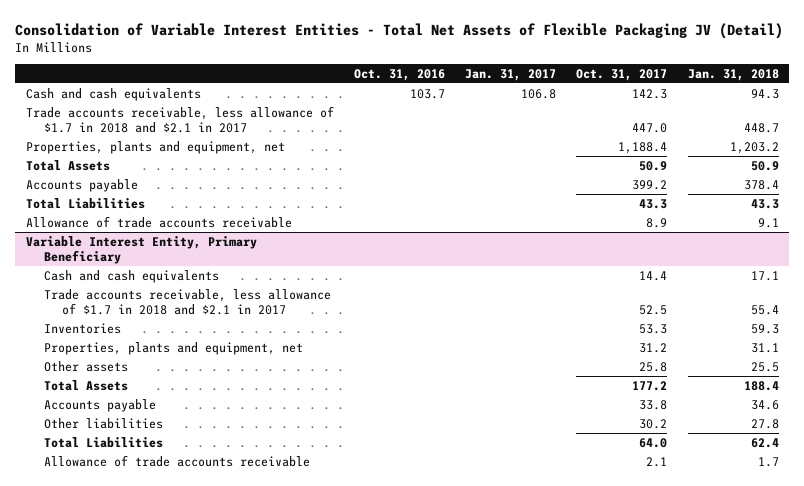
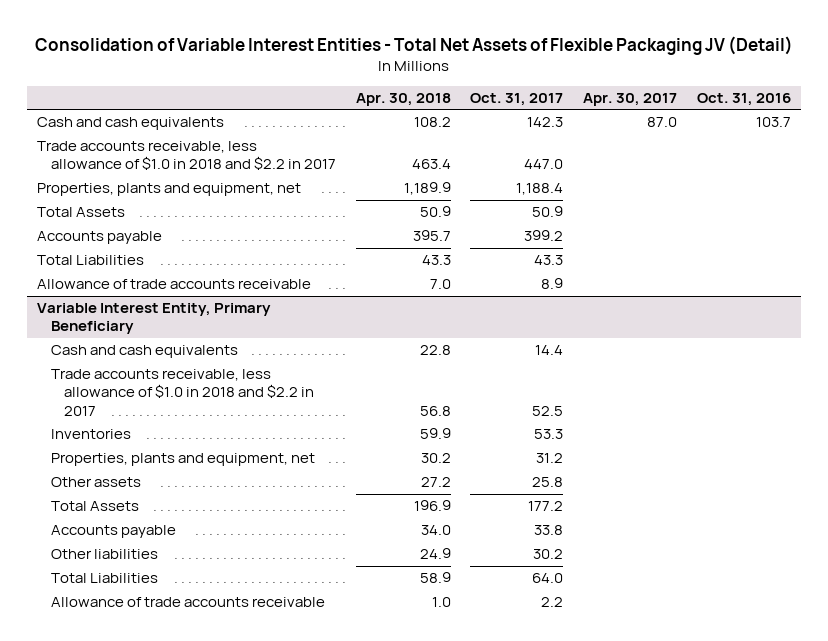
[465,68,557,81] Jan. 31, 2017 -> none
[687,68,779,81] Jan. 31, 2018 -> none
none -> [355,92,451,106] Apr. 30, 2018
none -> [582,92,677,106] Apr. 30, 2017
[25,105,334,133] Trade accounts receivable, less allowance of $1.7 in 2018 and $2.1 in 2017 -> [37,141,336,171] Trade accounts receivable, less allowance of $1.0 in 2018 and $2.2 in 2017
[43,288,331,315] Trade accounts receivable, less allowance of $1.7 in 2018 and $2.1 in 2017 -> [50,369,315,416] Trade accounts receivable, less allowance of $1.0 in 2018 and $2.2 in 2017
[646,456,668,467] 2.1 -> [541,597,564,608] 2.2

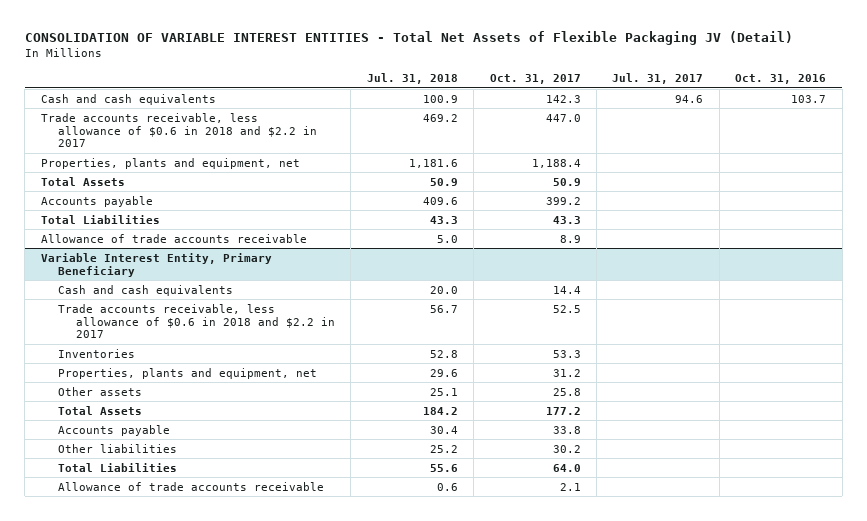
[34,35,793,55] Consolidation of Variable Interest Entities - Total Net Assets of Flexible Packaging JV (Detail) -> [24,31,793,46] CONSOLIDATION OF VARIABLE INTEREST ENTITIES - Total Net Assets of Flexible Packaging JV (Detail)
[355,92,451,106] Apr. 30, 2018 -> none
[582,92,677,106] Apr. 30, 2017 -> none
none -> [366,73,458,85] Jul. 31, 2018
none -> [612,73,704,85] Jul. 31, 2017
[37,141,336,171] Trade accounts receivable, less allowance of $1.0 in 2018 and $2.2 in 2017 -> [40,112,318,148] Trade accounts receivable, less allowance of $0.6 in 2018 and $2.2 in 2017
[50,369,315,416] Trade accounts receivable, less allowance of $1.0 in 2018 and $2.2 in 2017 -> [58,303,335,339] Trade accounts receivable, less allowance of $0.6 in 2018 and $2.2 in 2017
[541,597,564,608] 2.2 -> [559,482,581,491] 2.1

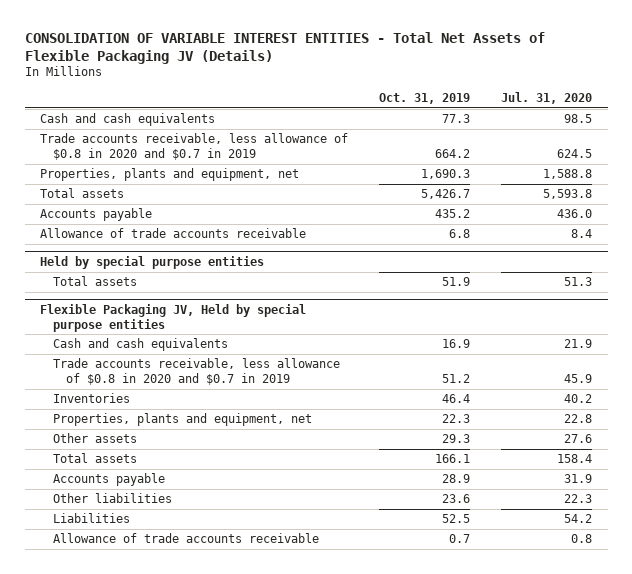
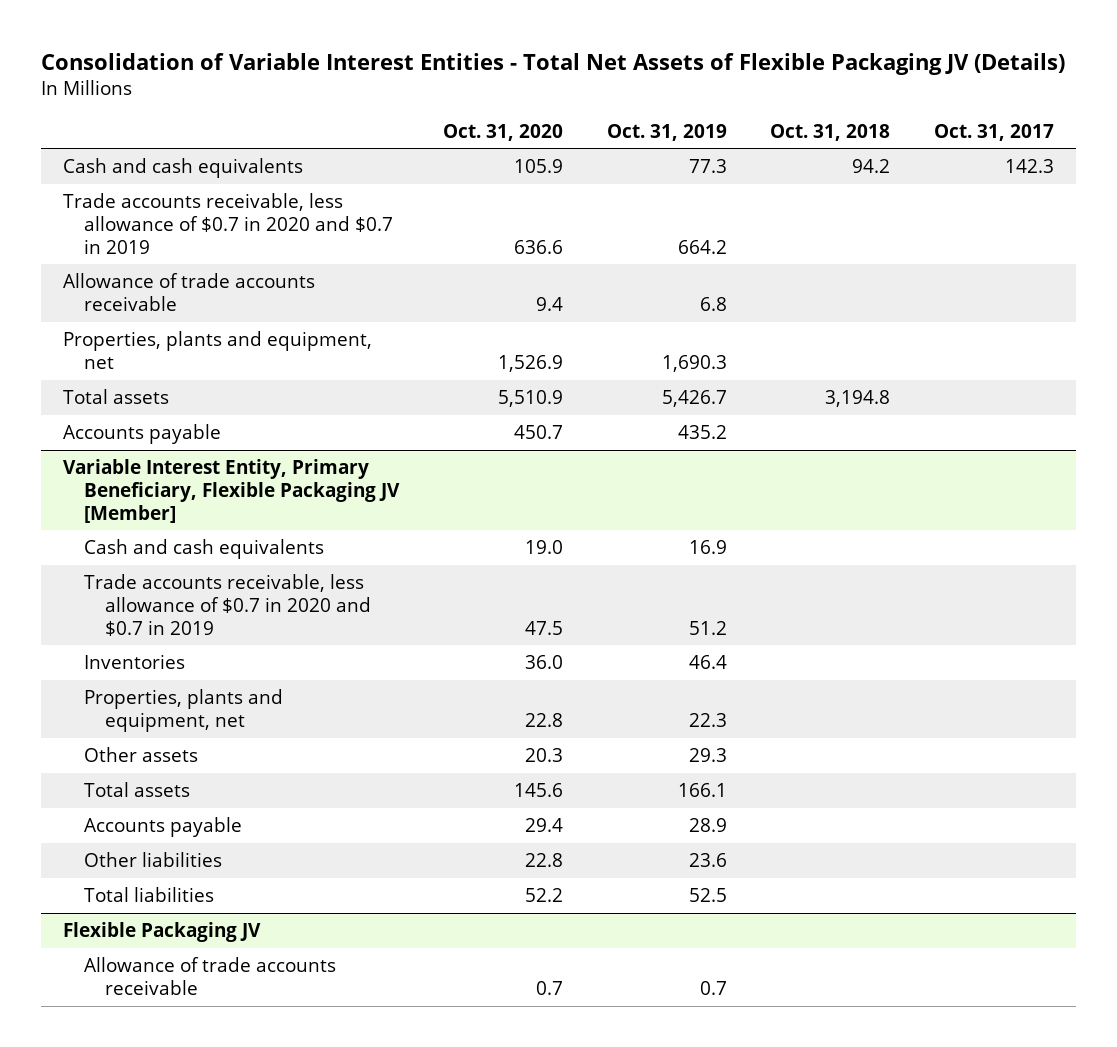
[24,31,545,64] CONSOLIDATION OF VARIABLE INTEREST ENTITIES - Total Net Assets of Flexible Packaging JV (Details) -> [40,52,1065,75] Consolidation of Variable Interest Entities - Total Net Assets of Flexible Packaging JV (Details)
[501,92,593,105] Jul. 31, 2020 -> none
none -> [442,123,563,141] Oct. 31, 2020
none -> [770,123,891,141] Oct. 31, 2018
none -> [934,123,1055,141] Oct. 31, 2017
[40,133,349,161] Trade accounts receivable, less allowance of $0.8 in 2020 and $0.7 in 2019 -> [62,192,393,254] Trade accounts receivable, less allowance of $0.7 in 2020 and $0.7 in 2019
[40,228,307,239] Allowance of trade accounts receivable -> [62,272,315,311] Allowance of trade accounts receivable
[40,255,265,269] Held by special purpose entities -> none
[52,276,137,287] Total assets -> none
[40,303,307,332] Flexible Packaging JV, Held by special purpose entities -> none
none -> [62,458,400,523] Variable Interest Entity, Primary Beneficiary, Flexible Packaging JV [Member]
[52,358,340,386] Trade accounts receivable, less allowance of $0.8 in 2020 and $0.7 in 2019 -> [83,573,371,636] Trade accounts receivable, less allowance of $0.7 in 2020 and $0.7 in 2019
[52,513,130,524] Liabilities -> [83,886,214,902] Total liabilities
none -> [62,921,261,942] Flexible Packaging JV

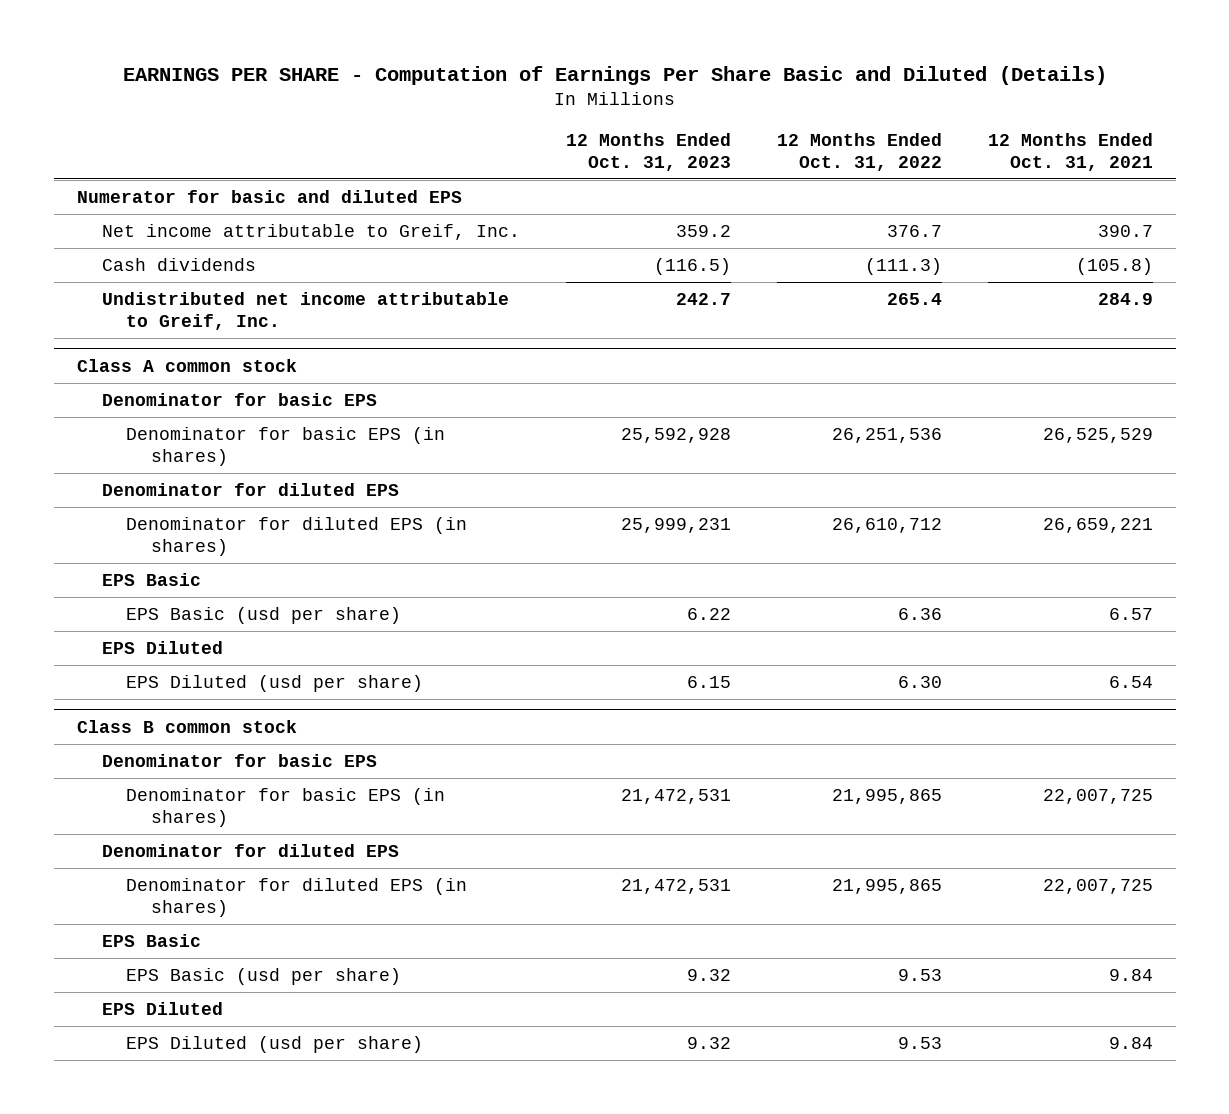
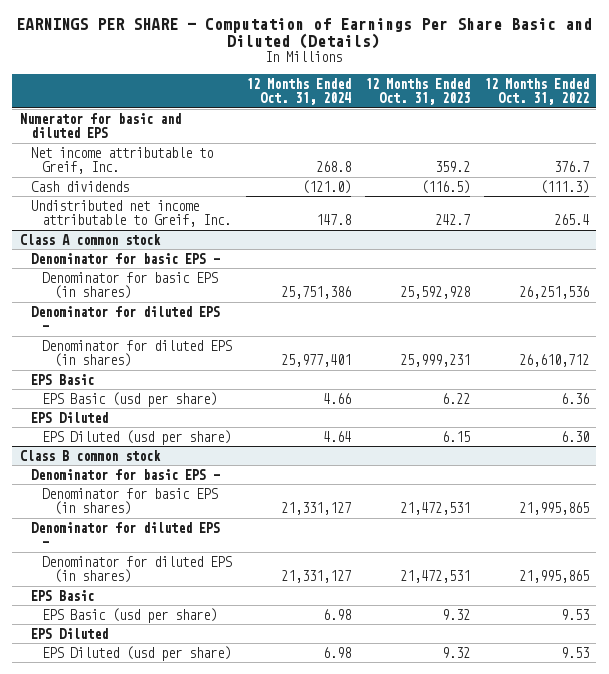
[987,133,1153,171] 12 Months Ended Oct. 31, 2021 -> none
none -> [245,77,351,106] 12 Months Ended Oct. 31, 2024
[101,393,377,407] Denominator for basic EPS -> [30,252,220,264] Denominator for basic EPS -
[101,483,399,497] Denominator for diluted EPS -> [30,305,220,332] Denominator for diluted EPS -
[101,754,377,768] Denominator for basic EPS -> [30,468,220,480] Denominator for basic EPS -
[101,844,399,858] Denominator for diluted EPS -> [30,521,220,548] Denominator for diluted EPS -

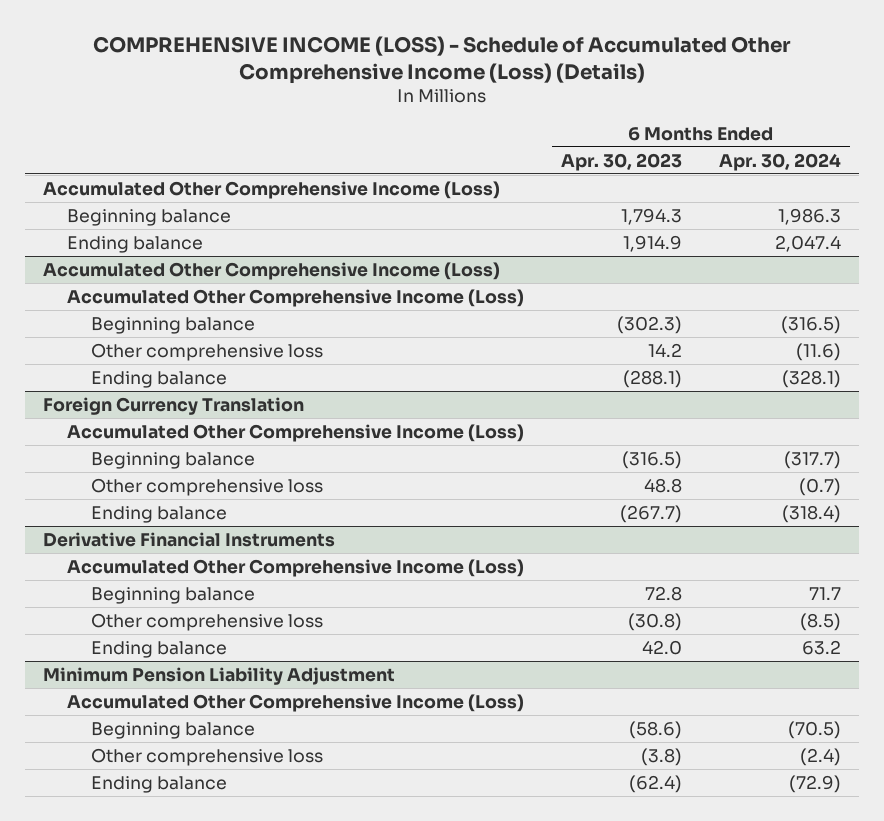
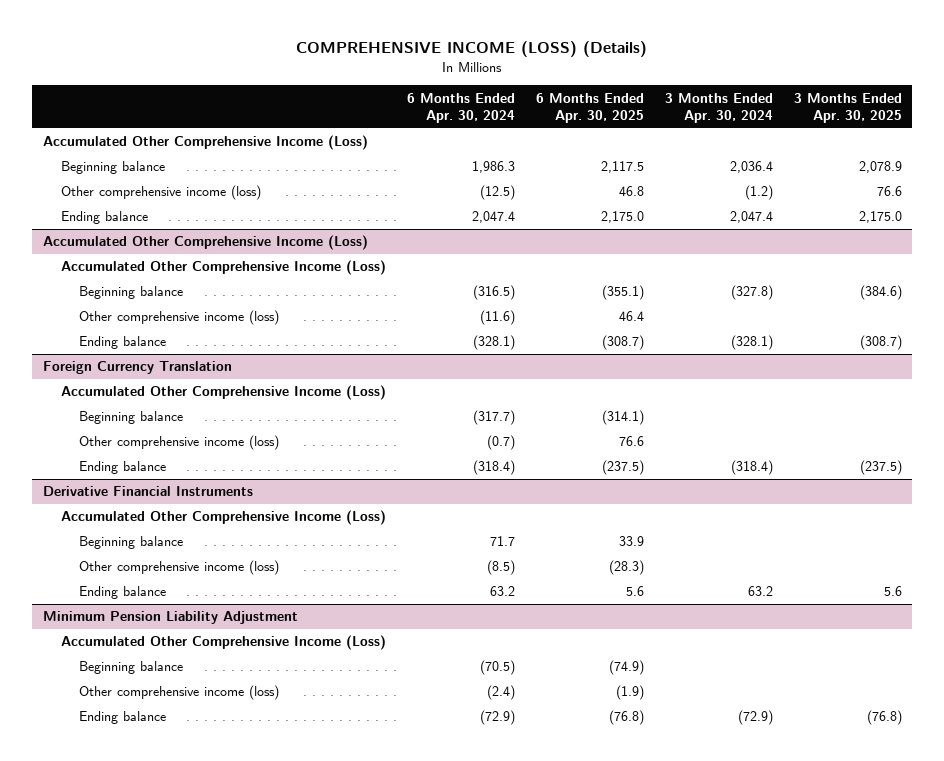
[93,35,792,84] COMPREHENSIVE INCOME (LOSS) - Schedule of Accumulated Other Comprehensive Income (Loss) (Details) -> [296,41,648,58] COMPREHENSIVE INCOME (LOSS) (Details)
[561,152,683,171] Apr. 30, 2023 -> none
none -> [535,92,644,123] 6 Months Ended Apr. 30, 2025
none -> [664,92,773,123] 3 Months Ended Apr. 30, 2024
none -> [793,92,902,123] 3 Months Ended Apr. 30, 2025
none -> [61,185,262,201] Other comprehensive income (loss)
[90,342,323,361] Other comprehensive loss -> [79,310,280,326] Other comprehensive income (loss)
[90,477,323,496] Other comprehensive loss -> [79,435,280,451] Other comprehensive income (loss)
[90,612,323,631] Other comprehensive loss -> [79,560,280,576] Other comprehensive income (loss)
[90,747,323,766] Other comprehensive loss -> [79,685,280,701] Other comprehensive income (loss)

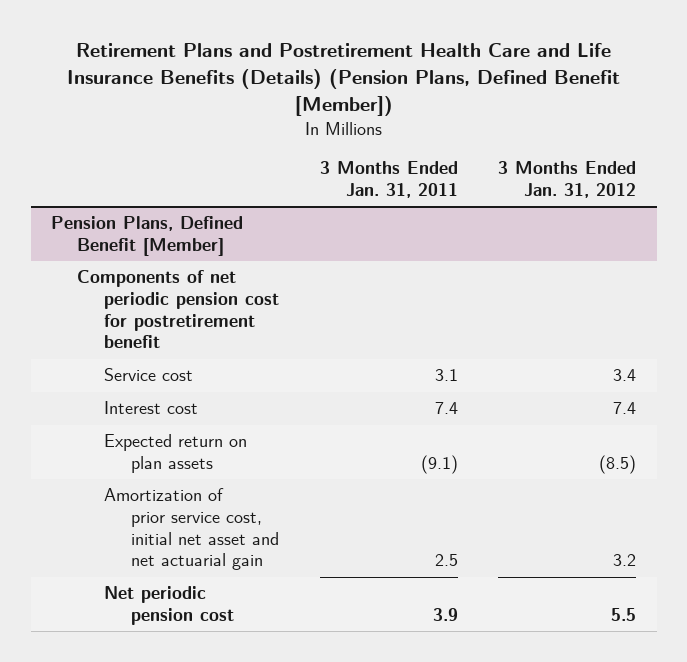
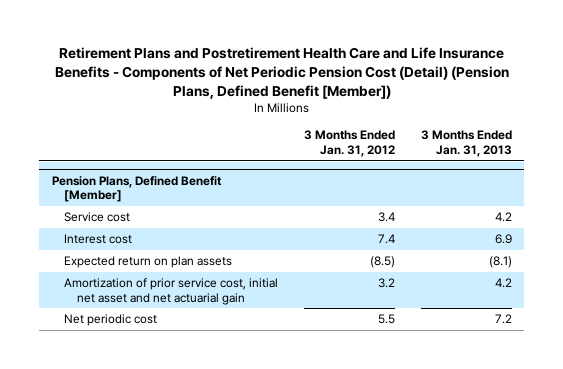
[66,43,620,117] Retirement Plans and Postretirement Health Care and Life Insurance Benefits (Details) (Pension Plans, Defined Benefit [Member]) -> [54,46,509,99] Retirement Plans and Postretirement Health Care and Life Insurance Benefits - Components of Net Periodic Pension Cost (Detail) (Pension Plans, Defined Benefit [Member])
[319,161,458,198] 3 Months Ended Jan. 31, 2011 -> none
none -> [420,130,512,157] 3 Months Ended Jan. 31, 2013
[77,270,280,349] Components of net periodic pension cost for postretirement benefit -> none
[104,586,234,626] Net periodic pension cost -> [64,314,158,327] Net periodic cost

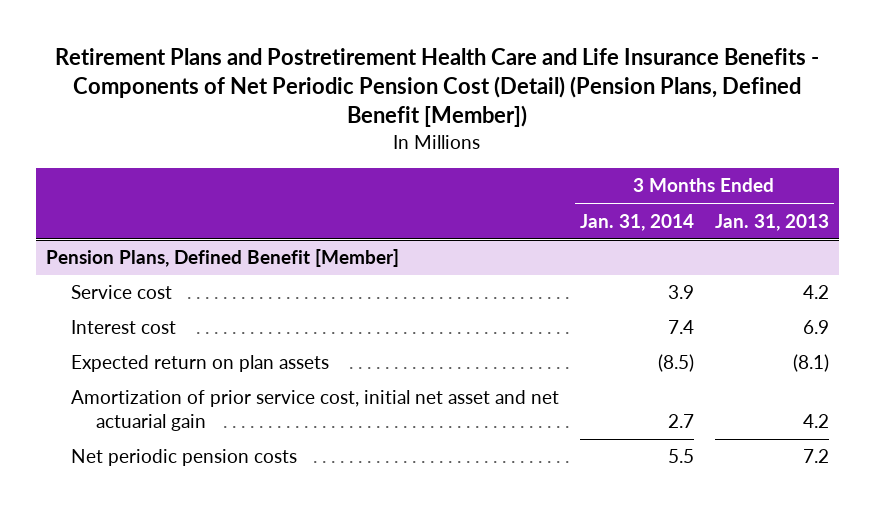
[303,130,395,157] 3 Months Ended Jan. 31, 2012 -> none
none -> [579,213,694,231] Jan. 31, 2014
[64,314,158,327] Net periodic cost -> [70,449,297,467] Net periodic pension costs

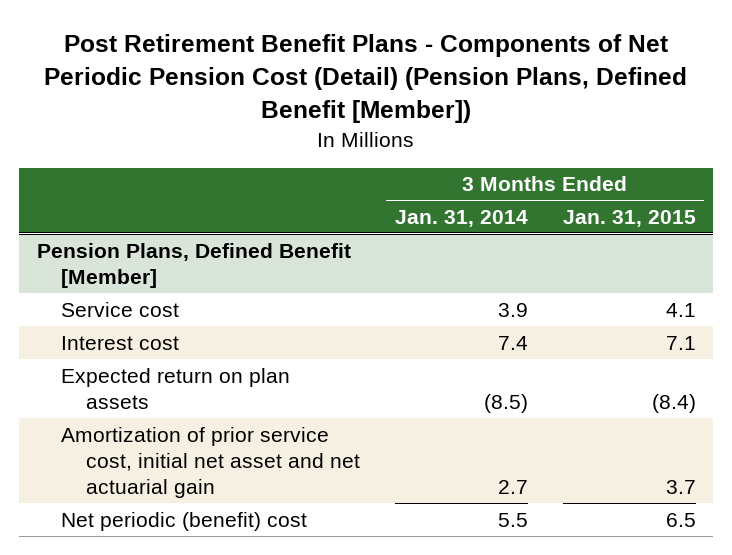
[55,47,820,128] Retirement Plans and Postretirement Health Care and Life Insurance Benefits - Components of Net Periodic Pension Cost (Detail) (Pension Plans, Defined Benefit [Member]) -> [44,34,688,123] Post Retirement Benefit Plans - Components of Net Periodic Pension Cost (Detail) (Pension Plans, Defined Benefit [Member])
[714,213,829,231] Jan. 31, 2013 -> none
none -> [562,209,696,227] Jan. 31, 2015
[70,449,297,467] Net periodic pension costs -> [61,511,308,531] Net periodic (benefit) cost

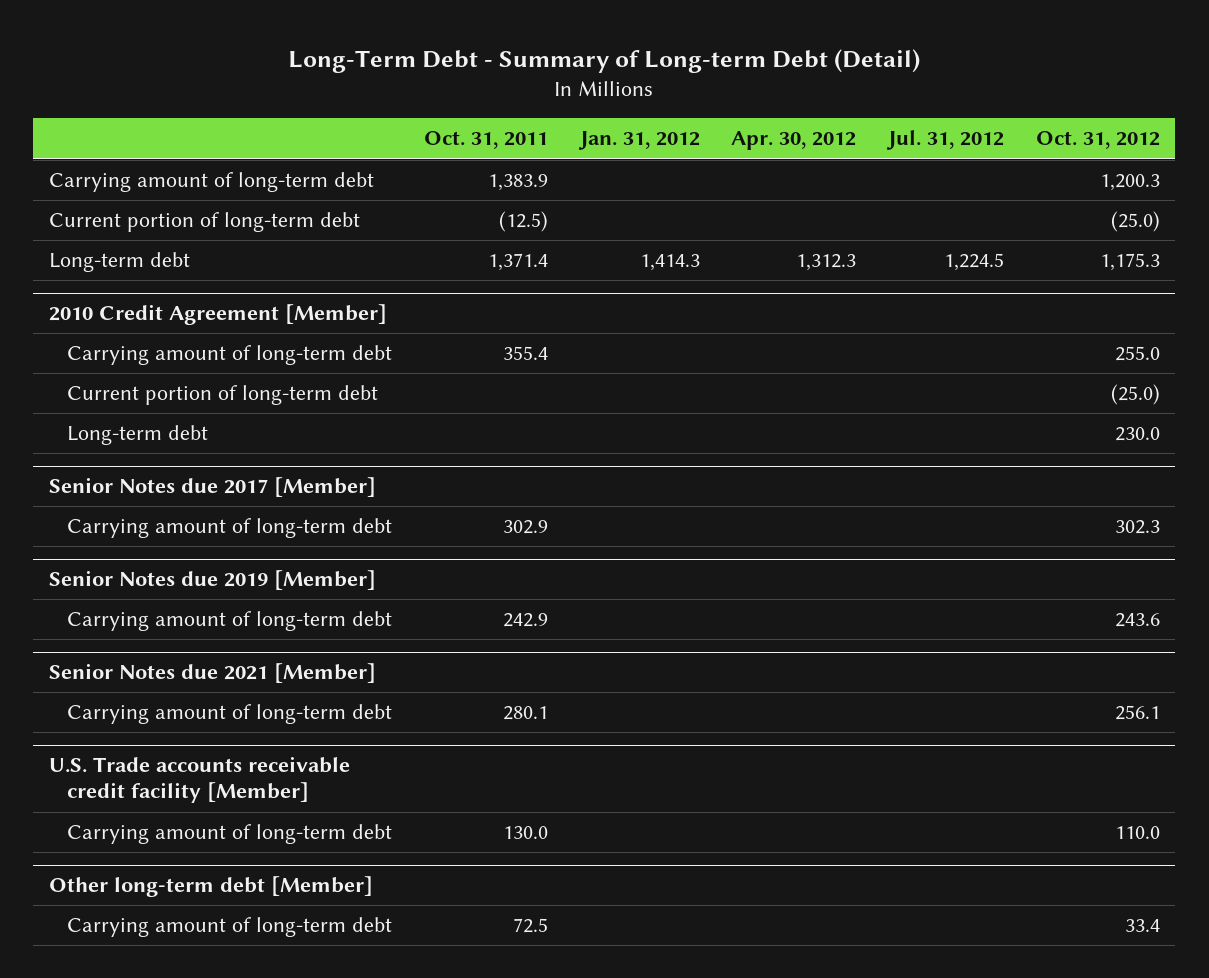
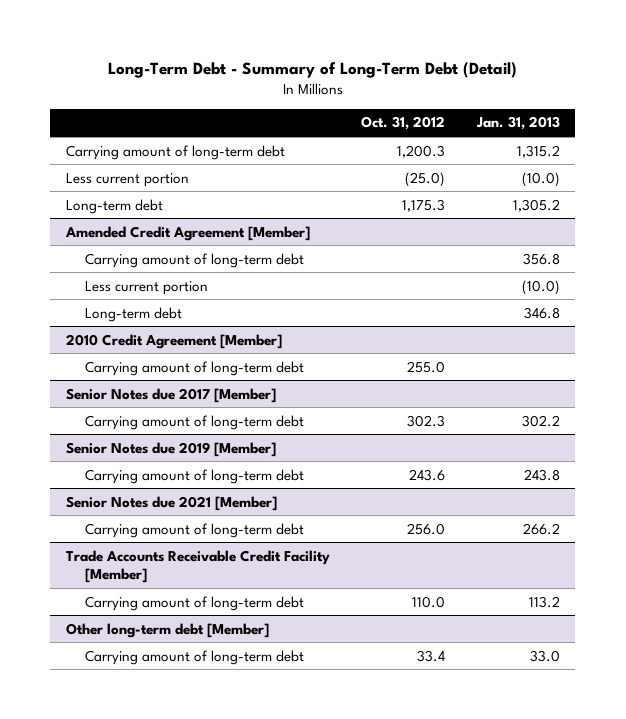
[288,48,921,73] Long-Term Debt - Summary of Long-term Debt (Detail) -> [107,61,517,78] Long-Term Debt - Summary of Long-Term Debt (Detail)
[424,131,549,150] Oct. 31, 2011 -> none
[577,131,700,151] Jan. 31, 2012 -> none
[731,131,857,151] Apr. 30, 2012 -> none
[886,130,1005,151] Jul. 31, 2012 -> none
none -> [475,116,560,131] Jan. 31, 2013
[49,212,361,233] Current portion of long-term debt -> [66,172,190,187] Less current portion
none -> [65,225,311,241] Amended Credit Agreement [Member]
none -> [85,252,305,268] Carrying amount of long-term debt
none -> [85,280,209,295] Less current portion
none -> [85,306,183,322] Long-term debt
[67,385,379,406] Current portion of long-term debt -> none
[67,425,209,446] Long-term debt -> none
[1114,705,1160,721] 256.1 -> [407,522,446,535] 256.0
[49,756,351,804] U.S. Trade accounts receivable credit facility [Member] -> [66,549,331,583] Trade Accounts Receivable Credit Facility [Member]

